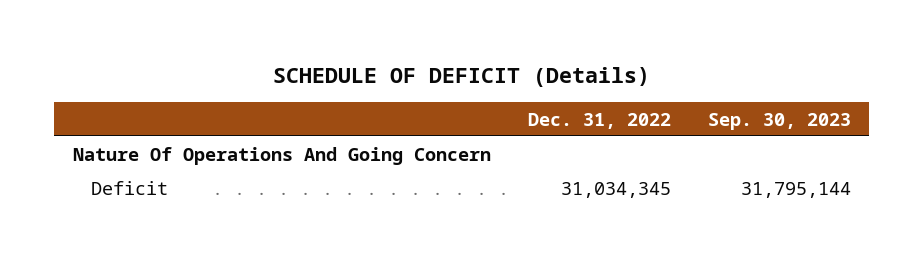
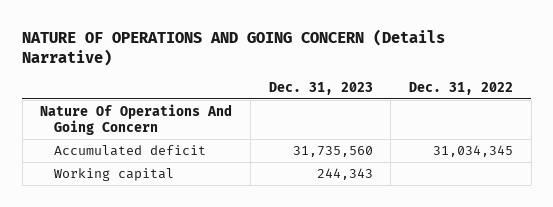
[272,67,650,88] SCHEDULE OF DEFICIT (Details) -> [22,28,446,67] NATURE OF OPERATIONS AND GOING CONCERN (Details Narrative)
[707,112,851,130] Sep. 30, 2023 -> none
none -> [268,82,373,96] Dec. 31, 2023
[90,180,168,195] Deficit -> [54,144,207,156] Accumulated deficit
none -> [54,167,175,181] Working capital

